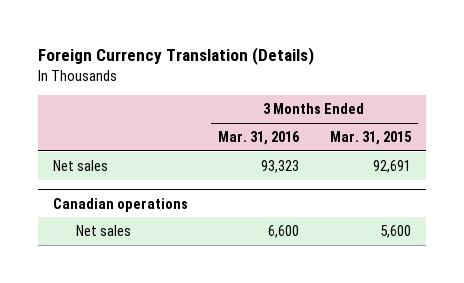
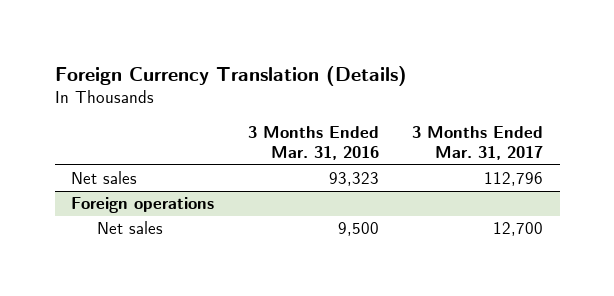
[329,131,412,146] Mar. 31, 2015 -> none
none -> [412,126,544,161] 3 Months Ended Mar. 31, 2017
[52,197,188,212] Canadian operations -> [71,197,215,214] Foreign operations
[268,225,300,239] 6,600 -> [337,222,379,237] 9,500

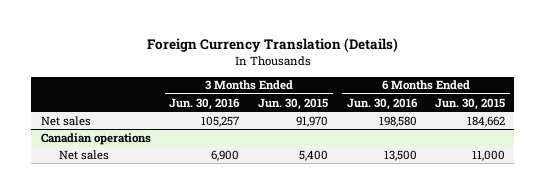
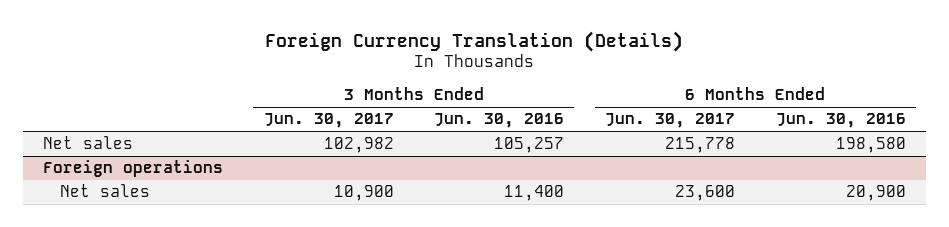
[257,97,328,110] Jun. 30, 2015 -> none
[435,97,506,110] Jun. 30, 2015 -> none
none -> [263,113,394,129] Jun. 30, 2017
none -> [604,113,735,129] Jun. 30, 2017
[40,132,151,145] Canadian operations -> [42,160,223,178] Foreign operations
[211,149,240,161] 6,900 -> [504,185,565,202] 11,400
[383,149,417,161] 13,500 -> [845,185,906,202] 20,900

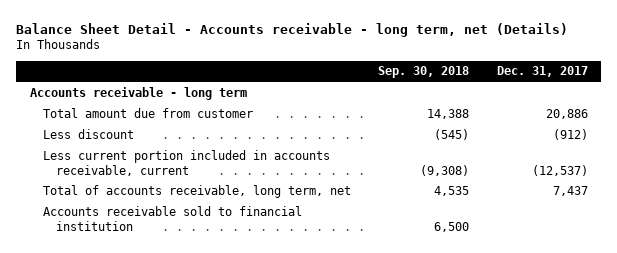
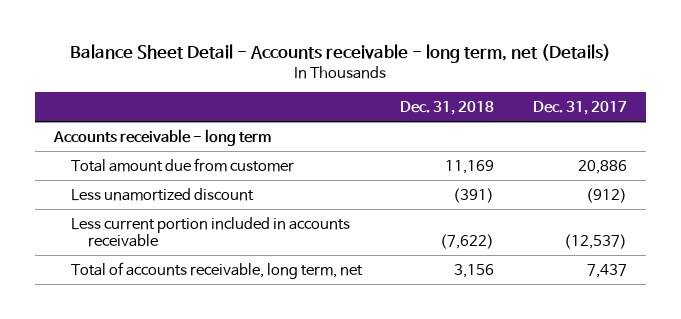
[378,66,470,79] Sep. 30, 2018 -> none
none -> [400,101,495,116] Dec. 31, 2018
[42,129,134,140] Less discount -> [70,187,254,201] Less unamortized discount
[42,150,330,176] Less current portion included in accounts receivable, current -> [70,216,350,247] Less current portion included in accounts receivable
[42,206,302,231] Accounts receivable sold to financial institution -> none

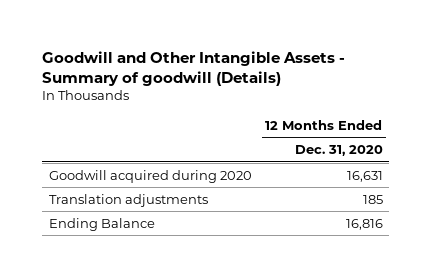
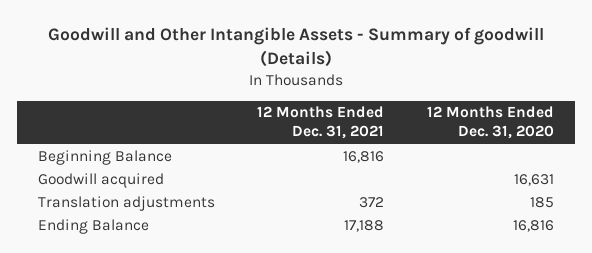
none -> [257,106,385,140] 12 Months Ended Dec. 31, 2021
none -> [37,149,172,165] Beginning Balance
[49,169,253,183] Goodwill acquired during 2020 -> [37,172,164,188] Goodwill acquired

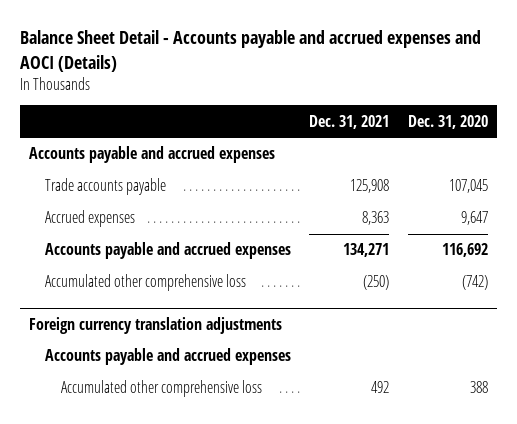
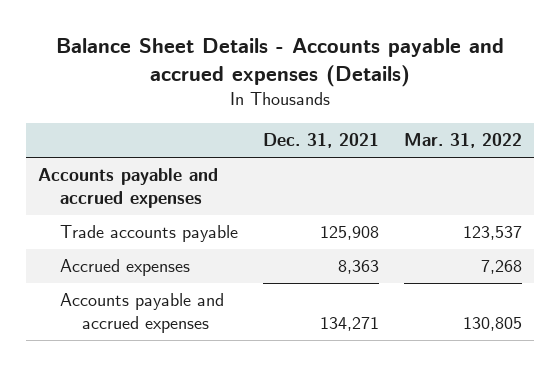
[19,30,481,72] Balance Sheet Detail - Accounts payable and accrued expenses and AOCI (Details) -> [55,38,504,88] Balance Sheet Details - Accounts payable and accrued expenses (Details)
[407,114,488,129] Dec. 31, 2020 -> none
none -> [403,133,522,149] Mar. 31, 2022
[45,274,247,292] Accumulated other comprehensive loss -> none
[29,316,283,334] Foreign currency translation adjustments -> none
[45,348,292,366] Accounts payable and accrued expenses -> none
[61,380,263,398] Accumulated other comprehensive loss -> none

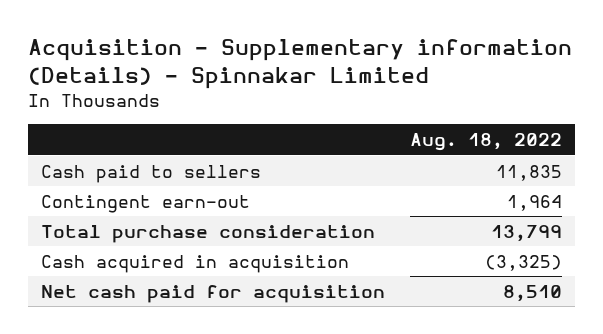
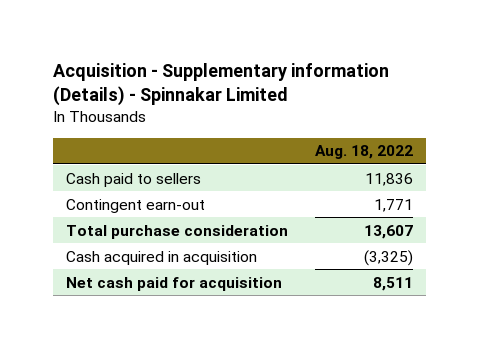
[496,164,563,181] 11,835 -> [364,172,413,186] 11,836
[507,194,563,211] 1,964 -> [373,198,413,212] 1,771
[491,224,563,242] 13,799 -> [363,224,413,239] 13,607
[503,284,563,302] 8,510 -> [372,276,413,291] 8,511

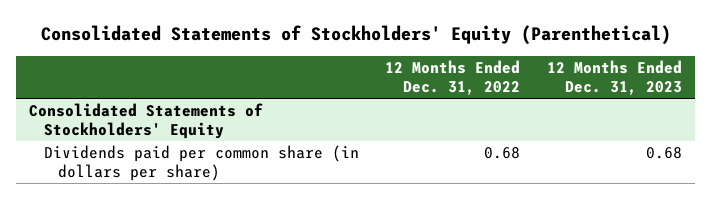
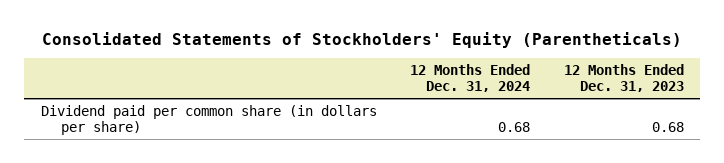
[40,25,671,46] Consolidated Statements of Stockholders' Equity (Parenthetical) -> [42,31,683,48] Consolidated Statements of Stockholders' Equity (Parentheticals)
[385,59,521,95] 12 Months Ended Dec. 31, 2022 -> none
none -> [410,63,531,93] 12 Months Ended Dec. 31, 2024
[29,103,264,140] Consolidated Statements of Stockholders' Equity -> none
[43,145,359,182] Dividends paid per common share (in dollars per share) -> [40,104,377,136] Dividend paid per common share (in dollars per share)

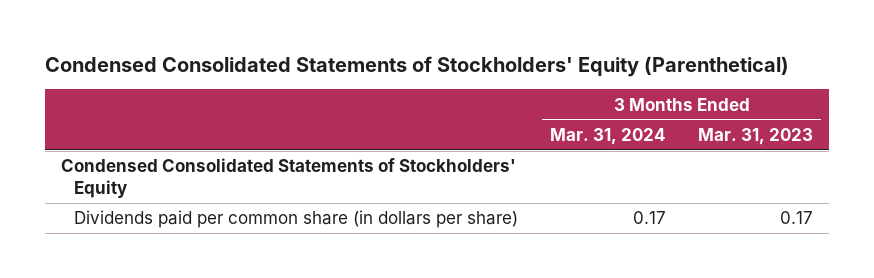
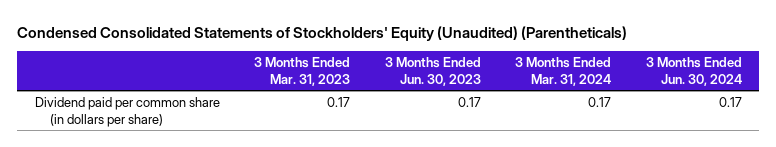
[45,55,790,77] Condensed Consolidated Statements of Stockholders' Equity (Parenthetical) -> [17,25,628,41] Condensed Consolidated Statements of Stockholders' Equity (Unaudited) (Parentheticals)
none -> [384,57,481,86] 3 Months Ended Jun. 30, 2023
none -> [645,57,742,86] 3 Months Ended Jun. 30, 2024
[61,158,517,199] Condensed Consolidated Statements of Stockholders' Equity -> none
[74,210,519,229] Dividends paid per common share (in dollars per share) -> [34,97,220,127] Dividend paid per common share (in dollars per share)

